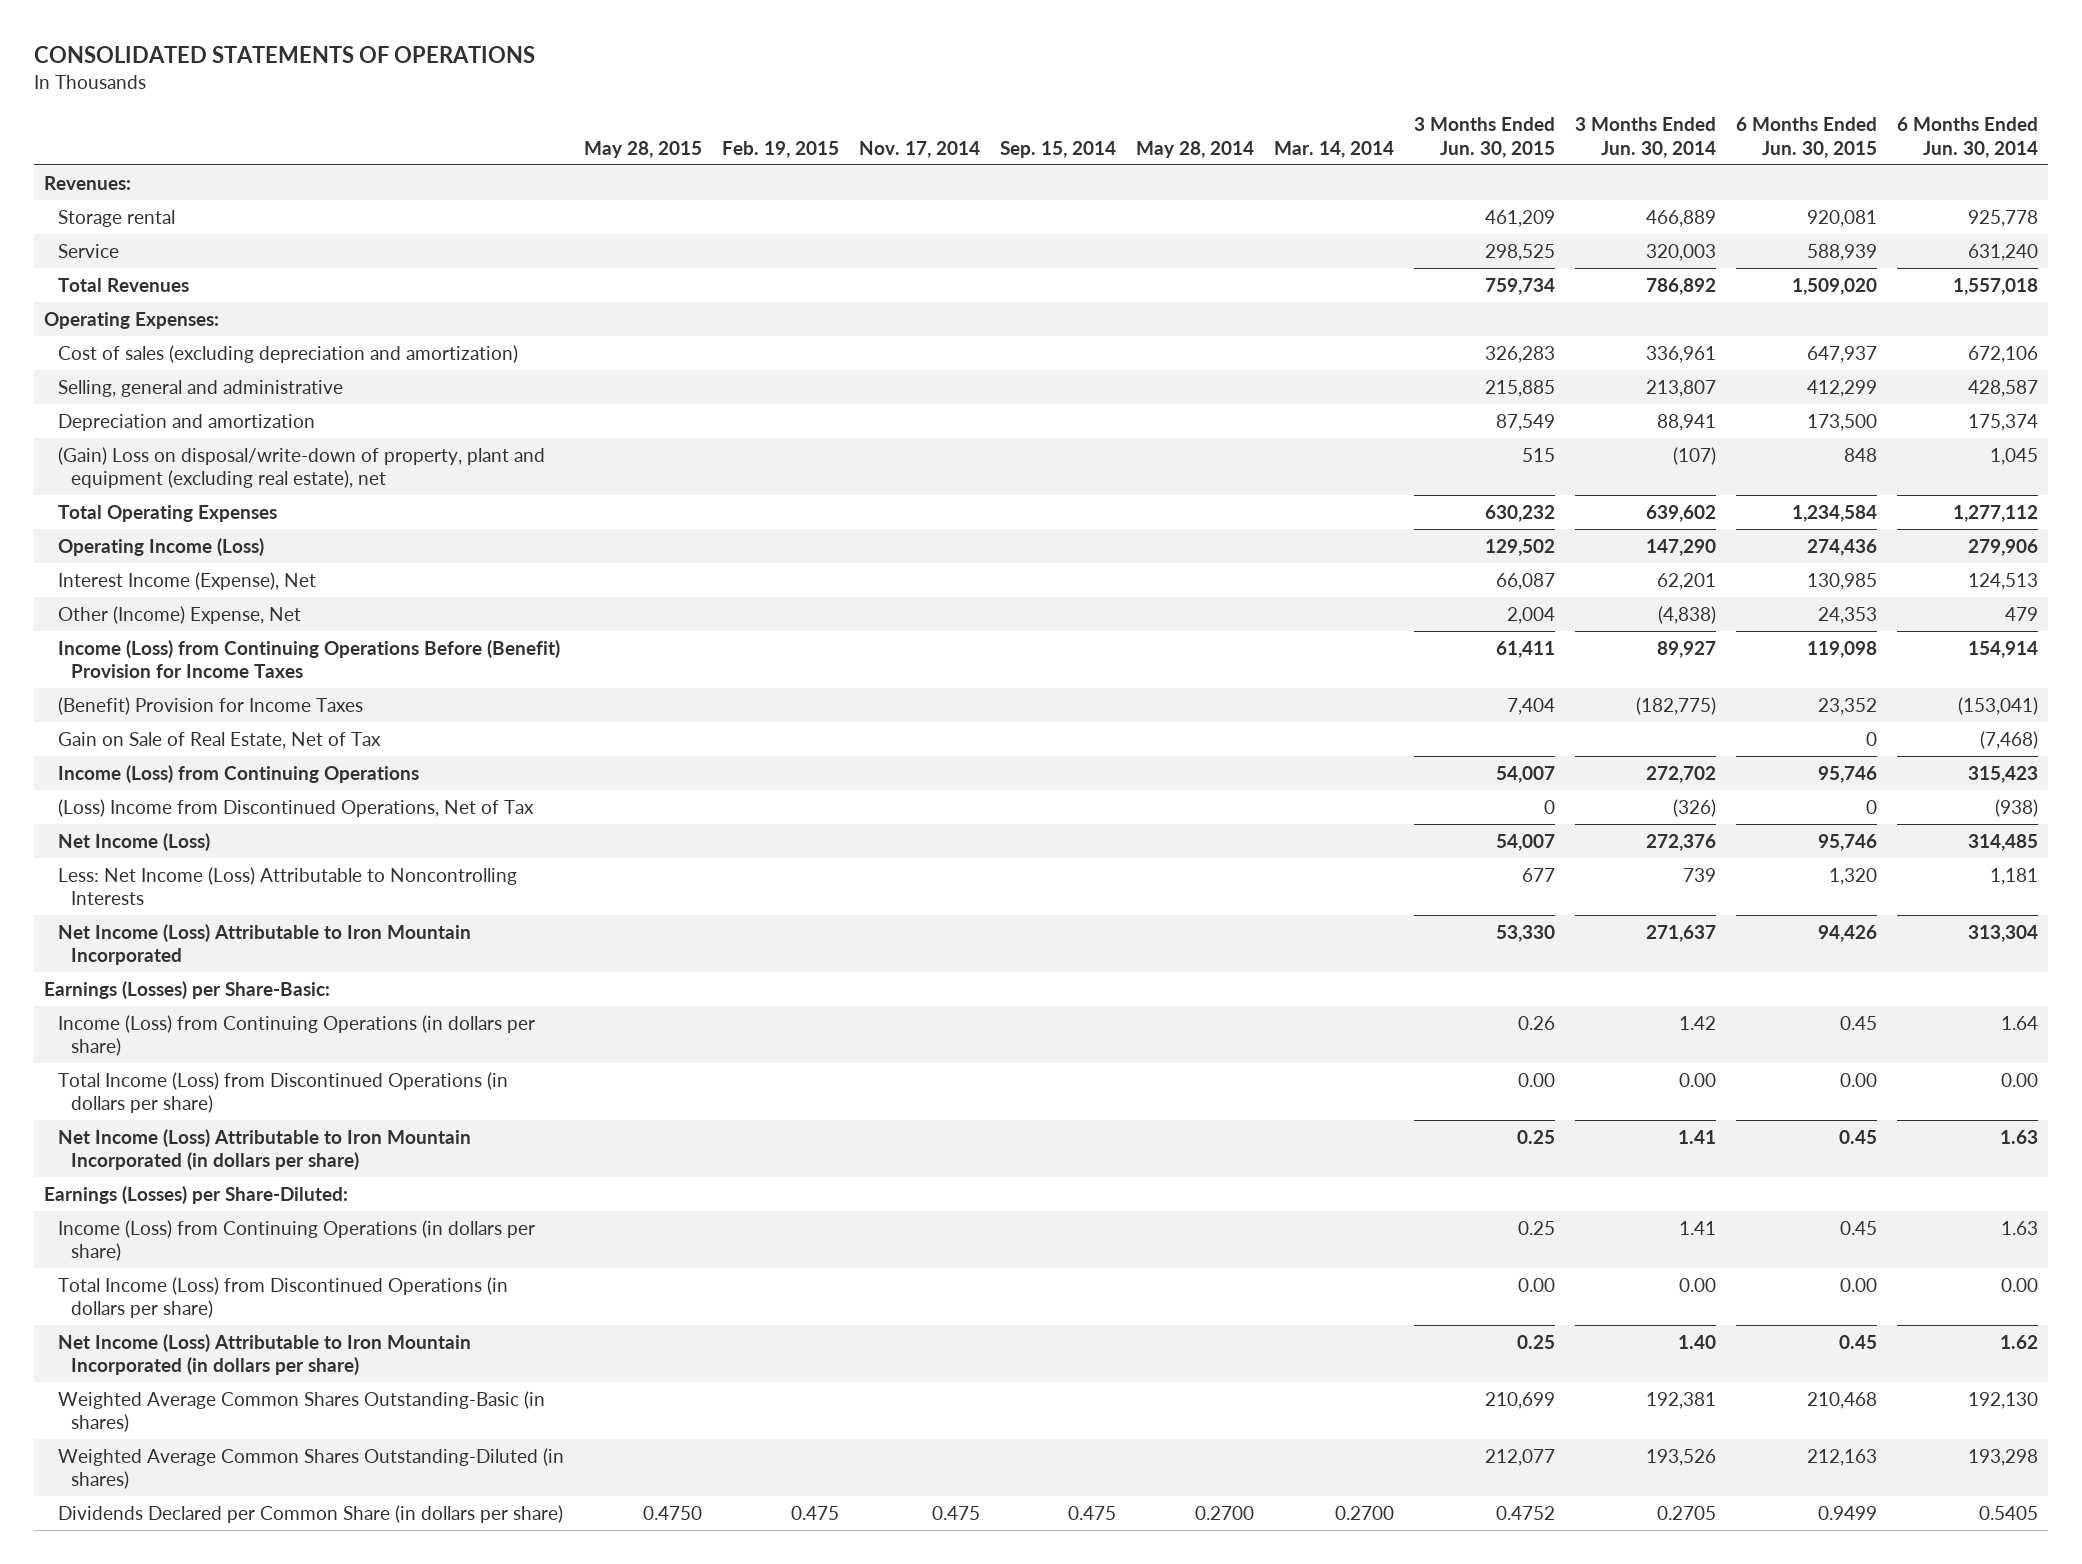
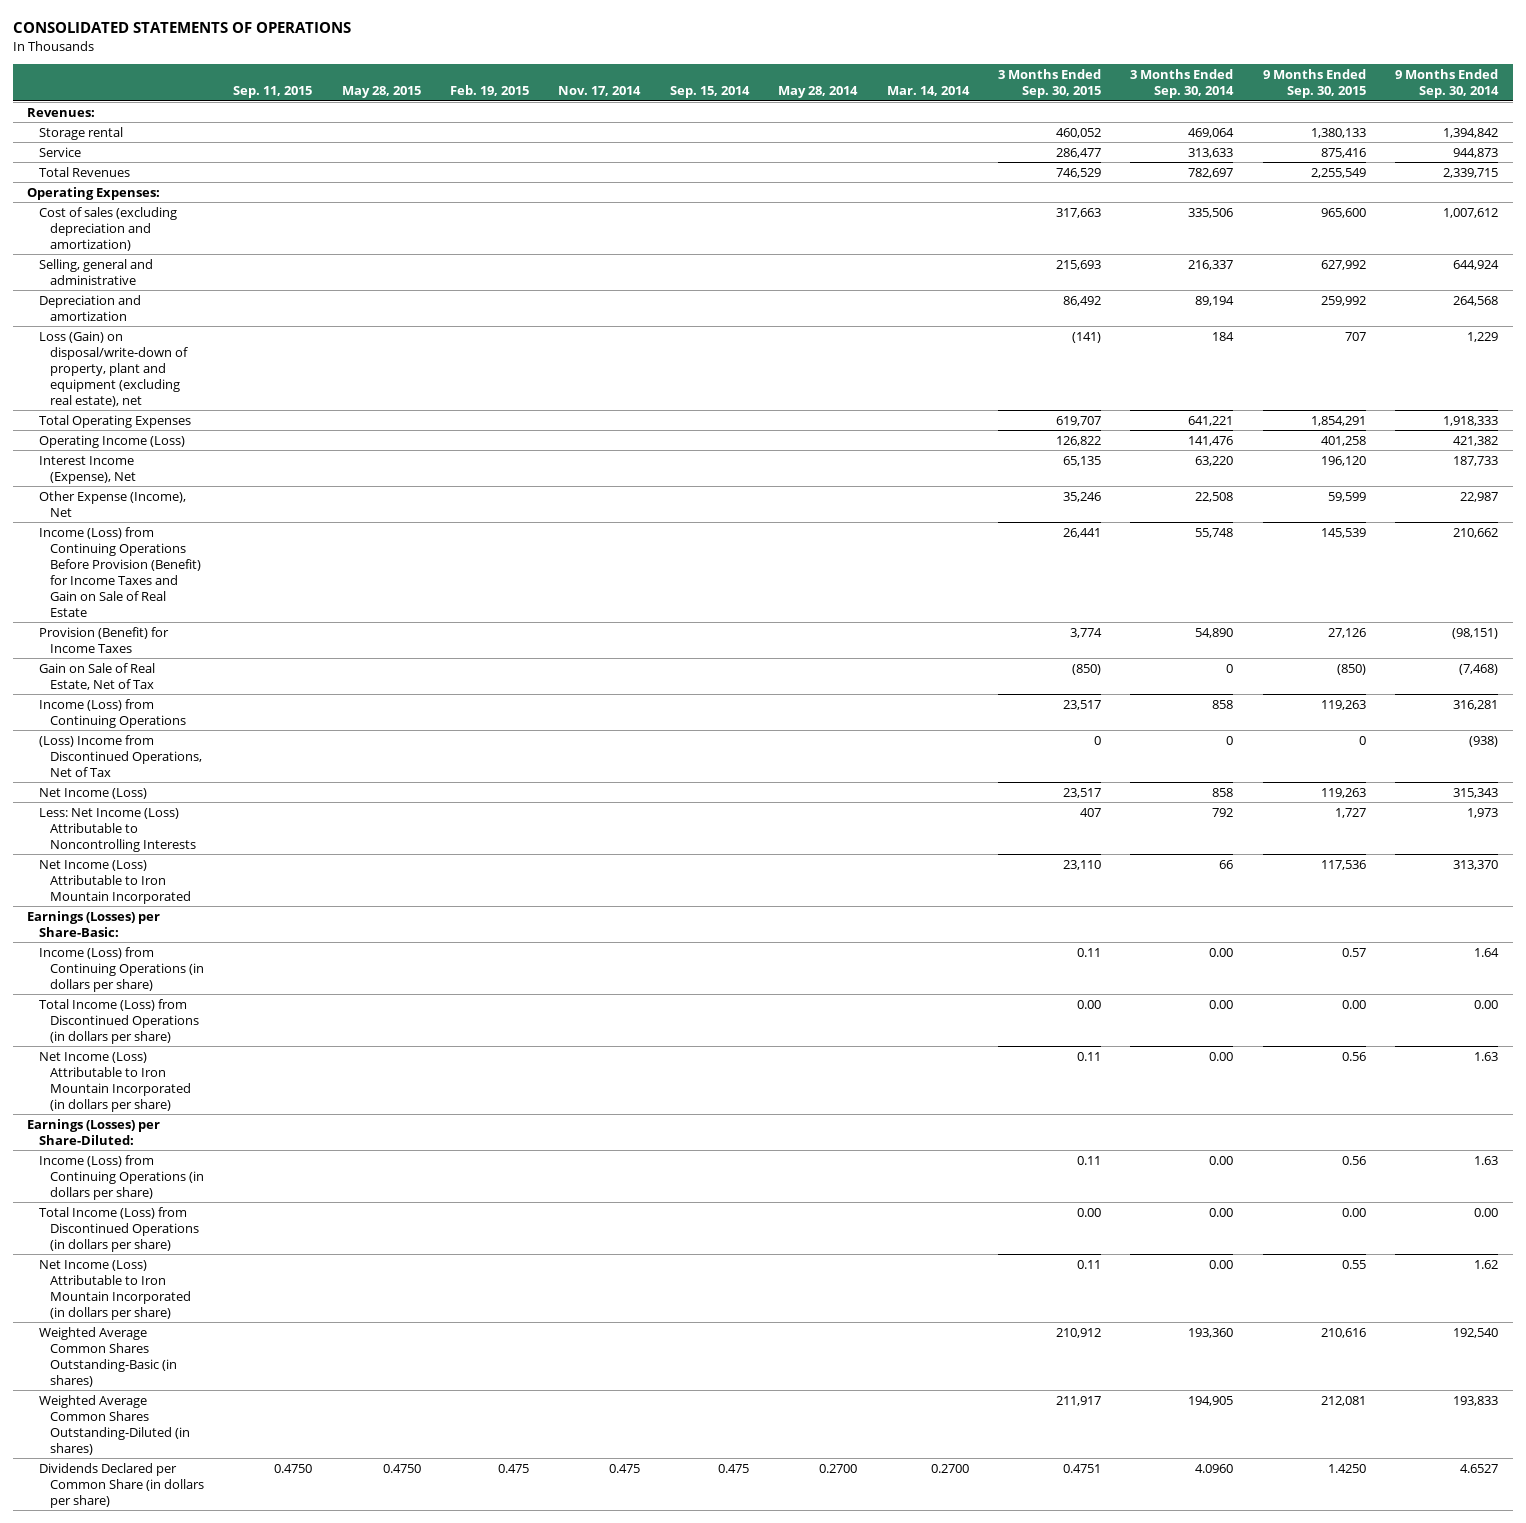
[1414,116,1556,158] 3 Months Ended Jun. 30, 2015 -> none
[1575,116,1717,158] 3 Months Ended Jun. 30, 2014 -> none
[1736,116,1878,158] 6 Months Ended Jun. 30, 2015 -> none
[1897,116,2039,158] 6 Months Ended Jun. 30, 2014 -> none
none -> [233,86,313,99] Sep. 11, 2015
none -> [997,69,1101,99] 3 Months Ended Sep. 30, 2015
none -> [1130,69,1235,99] 3 Months Ended Sep. 30, 2014
none -> [1262,69,1366,99] 9 Months Ended Sep. 30, 2015
none -> [1395,69,1500,99] 9 Months Ended Sep. 30, 2014
[57,446,545,489] (Gain) Loss on disposal/write-down of property, plant and equipment (excluding real estate), net -> [38,330,188,407] Loss (Gain) on disposal/write-down of property, plant and equipment (excluding real estate), net
[57,605,301,624] Other (Income) Expense, Net -> [38,490,186,517] Other Expense (Income), Net
[57,639,560,679] Income (Loss) from Continuing Operations Before (Benefit) Provision for Income Taxes -> [38,526,201,617] Income (Loss) from Continuing Operations Before Provision (Benefit) for Income Taxes and Gain on Sale of Real Estate
[57,696,363,715] (Benefit) Provision for Income Taxes -> [38,626,169,653] Provision (Benefit) for Income Taxes

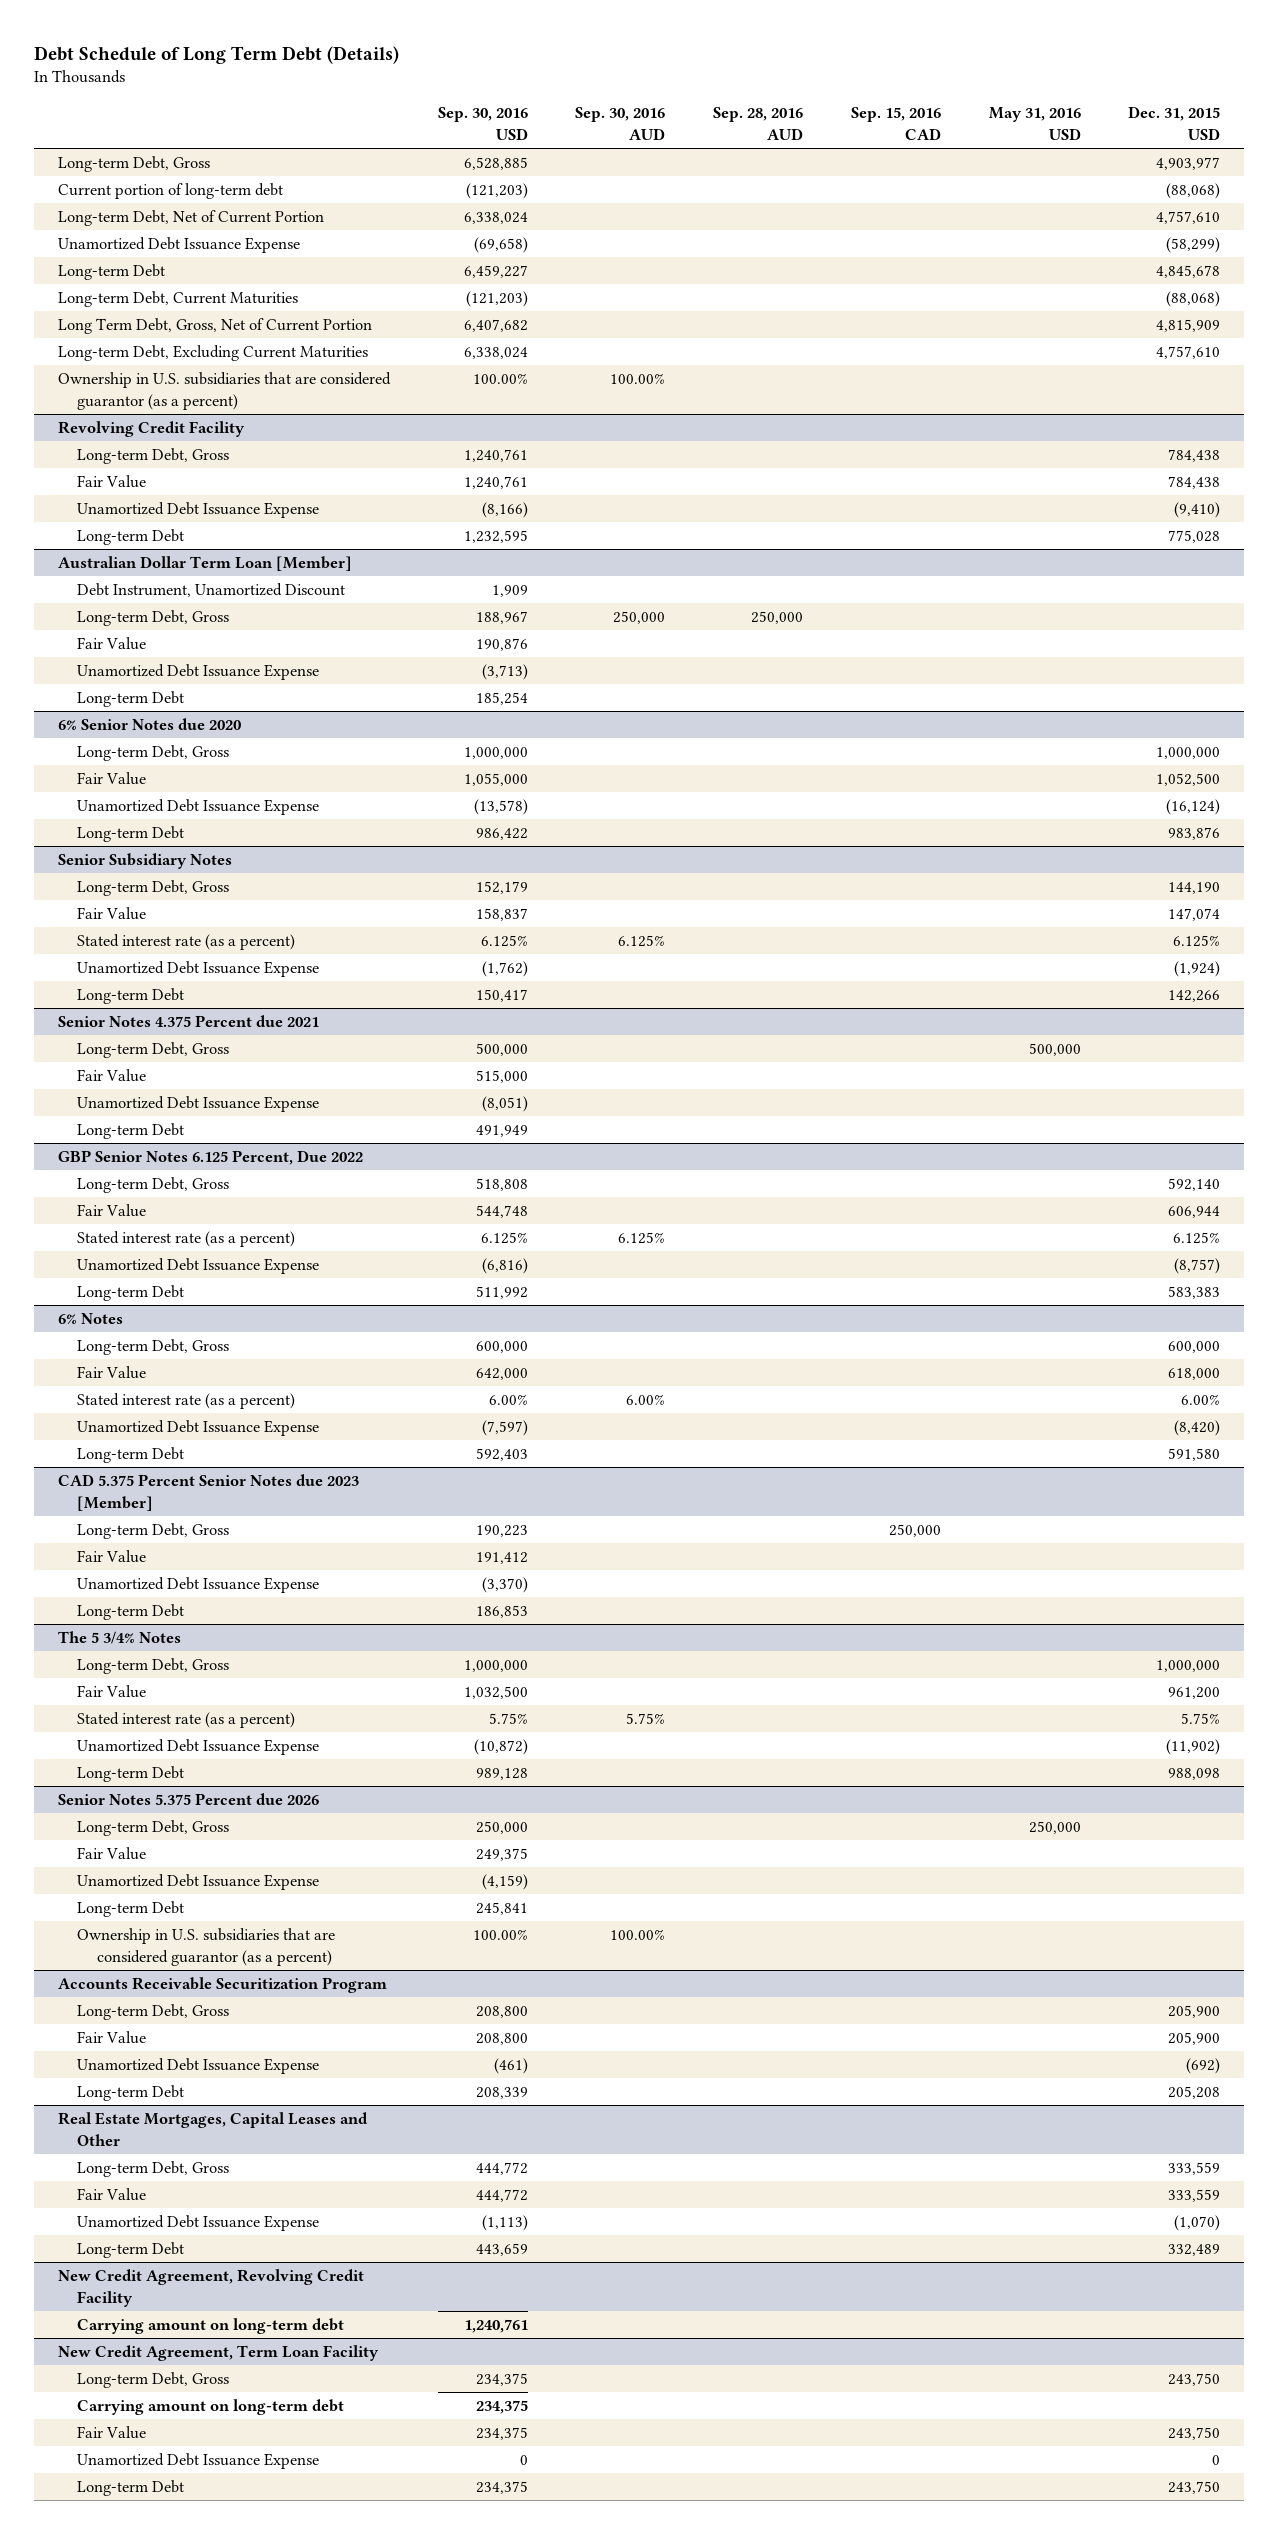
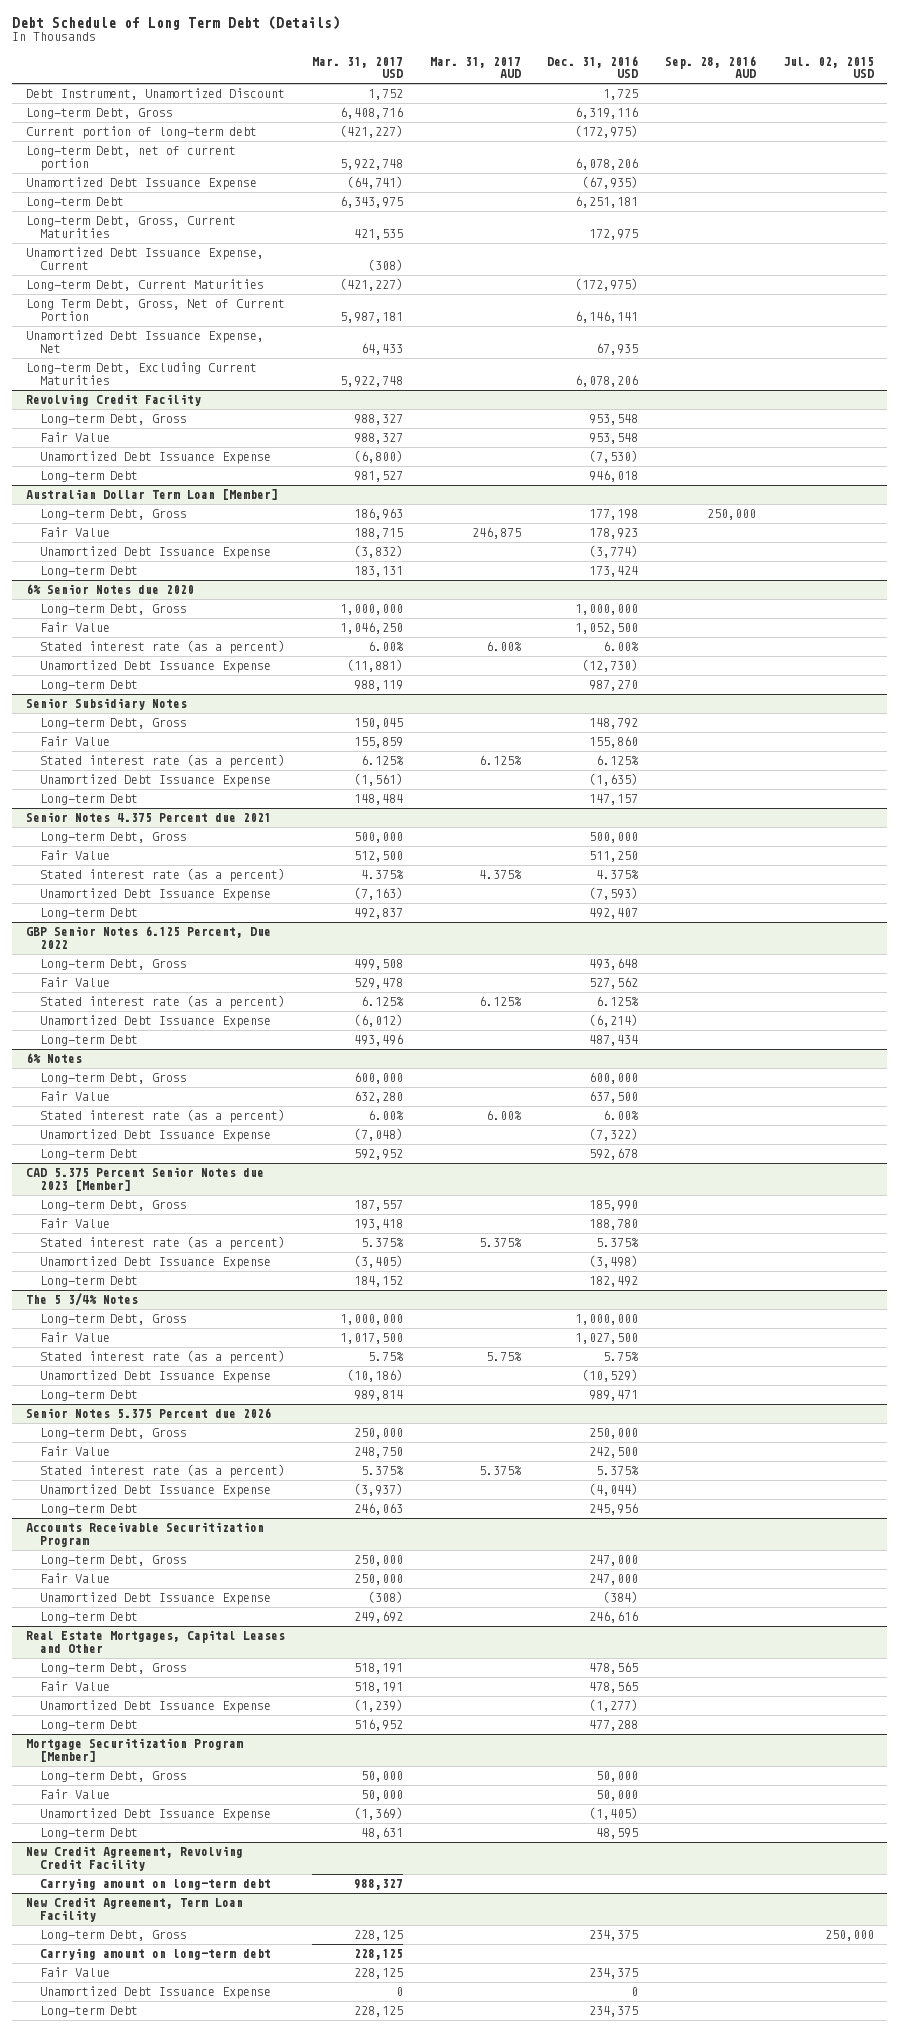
[437,107,528,140] Sep. 30, 2016 USD -> none
[575,107,666,140] Sep. 30, 2016 AUD -> none
[850,107,941,140] Sep. 15, 2016 CAD -> none
[988,107,1081,140] May 31, 2016 USD -> none
[1128,106,1221,140] Dec. 31, 2015 USD -> none
none -> [312,56,404,79] Mar. 31, 2017 USD
none -> [429,56,521,79] Mar. 31, 2017 AUD
none -> [547,55,639,79] Dec. 31, 2016 USD
none -> [782,56,874,79] Jul. 02, 2015 USD
none -> [25,88,285,101] Debt Instrument, Unamortized Discount
[57,210,324,227] Long-term Debt, Net of Current Portion -> [25,146,236,171] Long-term Debt, net of current portion
none -> [25,216,236,238] Long-term Debt, Gross, Current Maturities
none -> [25,247,264,270] Unamortized Debt Issuance Expense, Current
none -> [25,330,264,353] Unamortized Debt Issuance Expense, Net
[57,372,391,410] Ownership in U.S. subsidiaries that are considered guarantor (as a percent) -> none
[77,583,346,598] Debt Instrument, Unamortized Discount -> none
none -> [40,640,286,655] Stated interest rate (as a percent)
none -> [40,868,286,883] Stated interest rate (as a percent)
none -> [40,1236,286,1251] Stated interest rate (as a percent)
none -> [40,1464,286,1479] Stated interest rate (as a percent)
[77,1928,336,1966] Ownership in U.S. subsidiaries that are considered guarantor (as a percent) -> none
none -> [25,1738,243,1762] Mortgage Securitization Program [Member]
none -> [40,1771,188,1783] Long-term Debt, Gross
none -> [40,1789,111,1800] Fair Value
none -> [40,1808,272,1822] Unamortized Debt Issuance Expense
none -> [40,1828,139,1840] Long-term Debt

